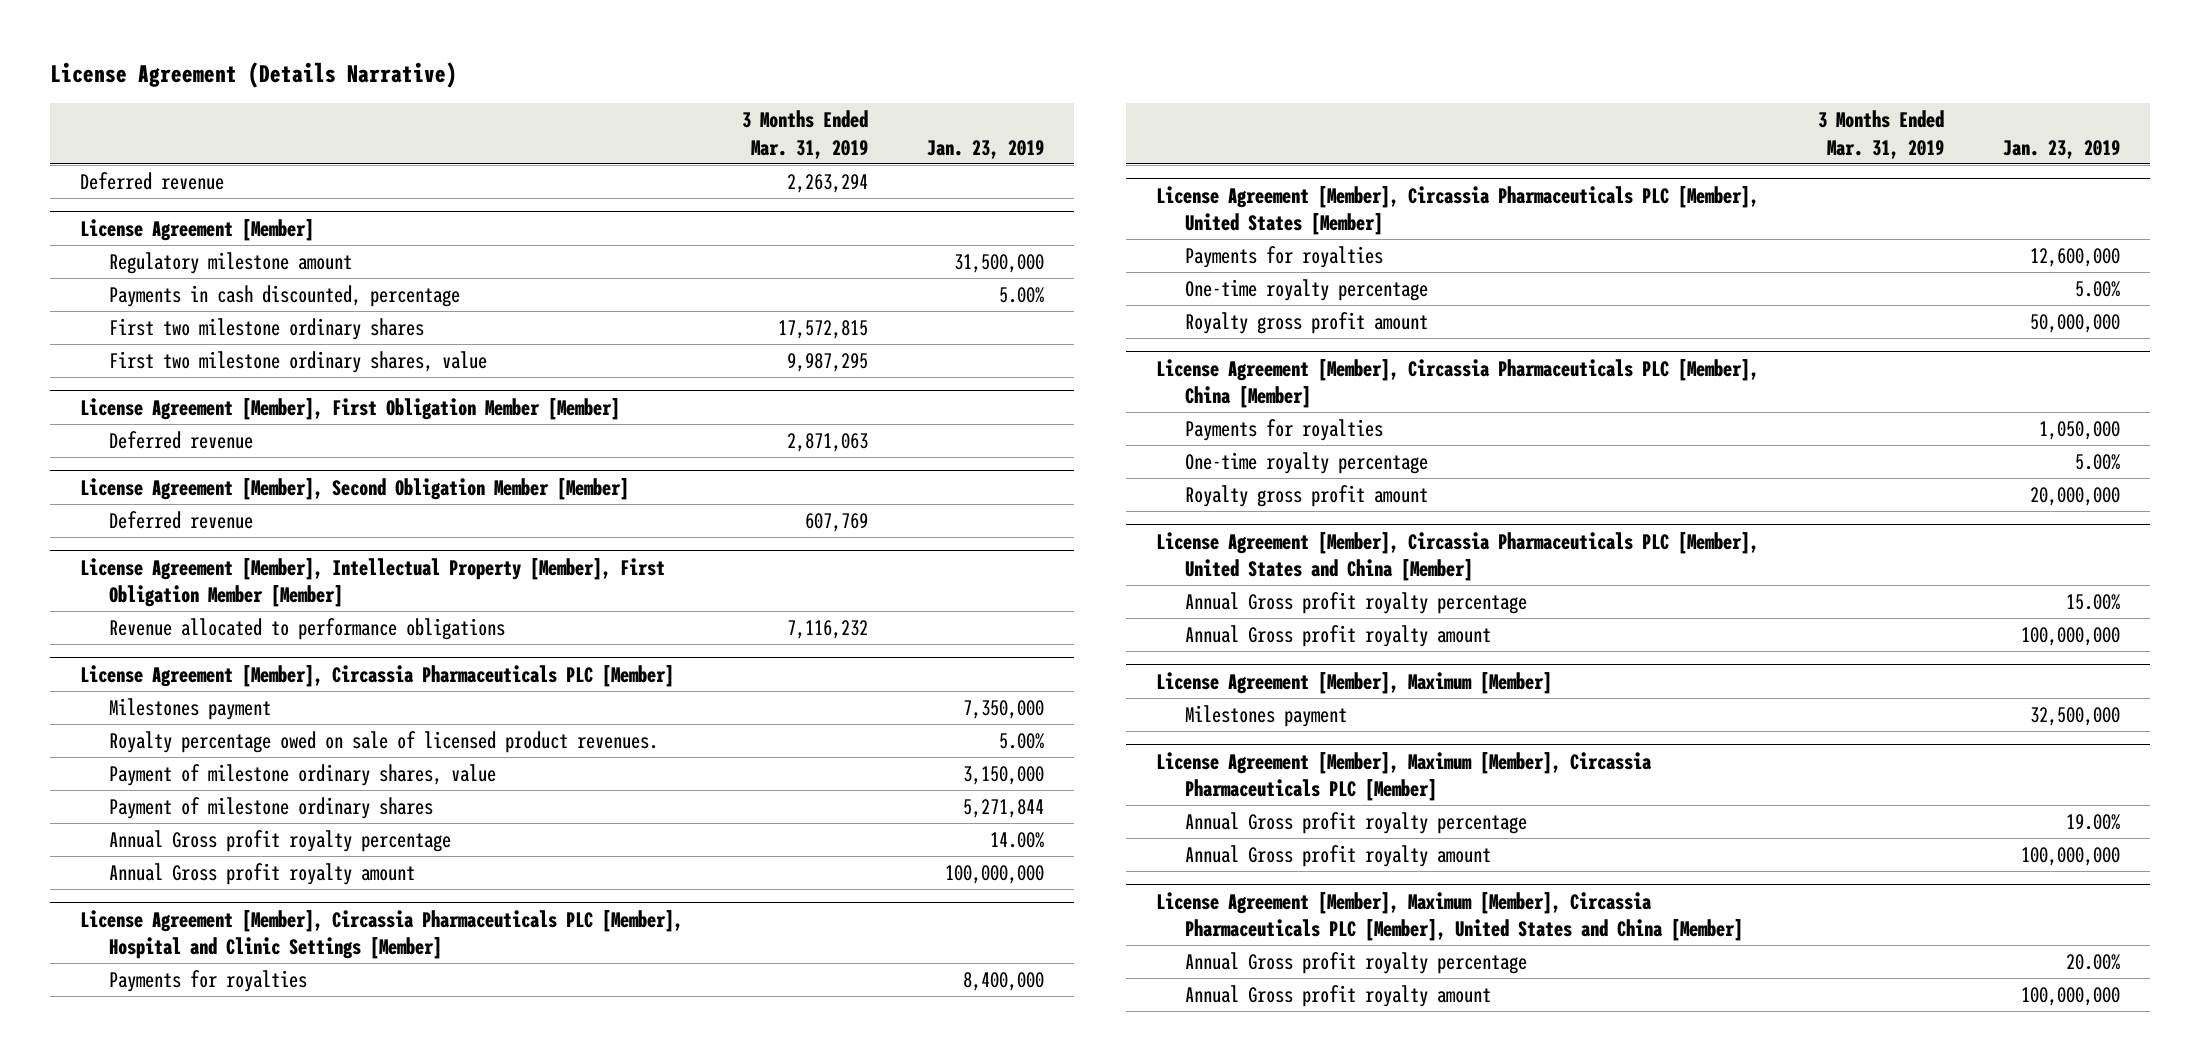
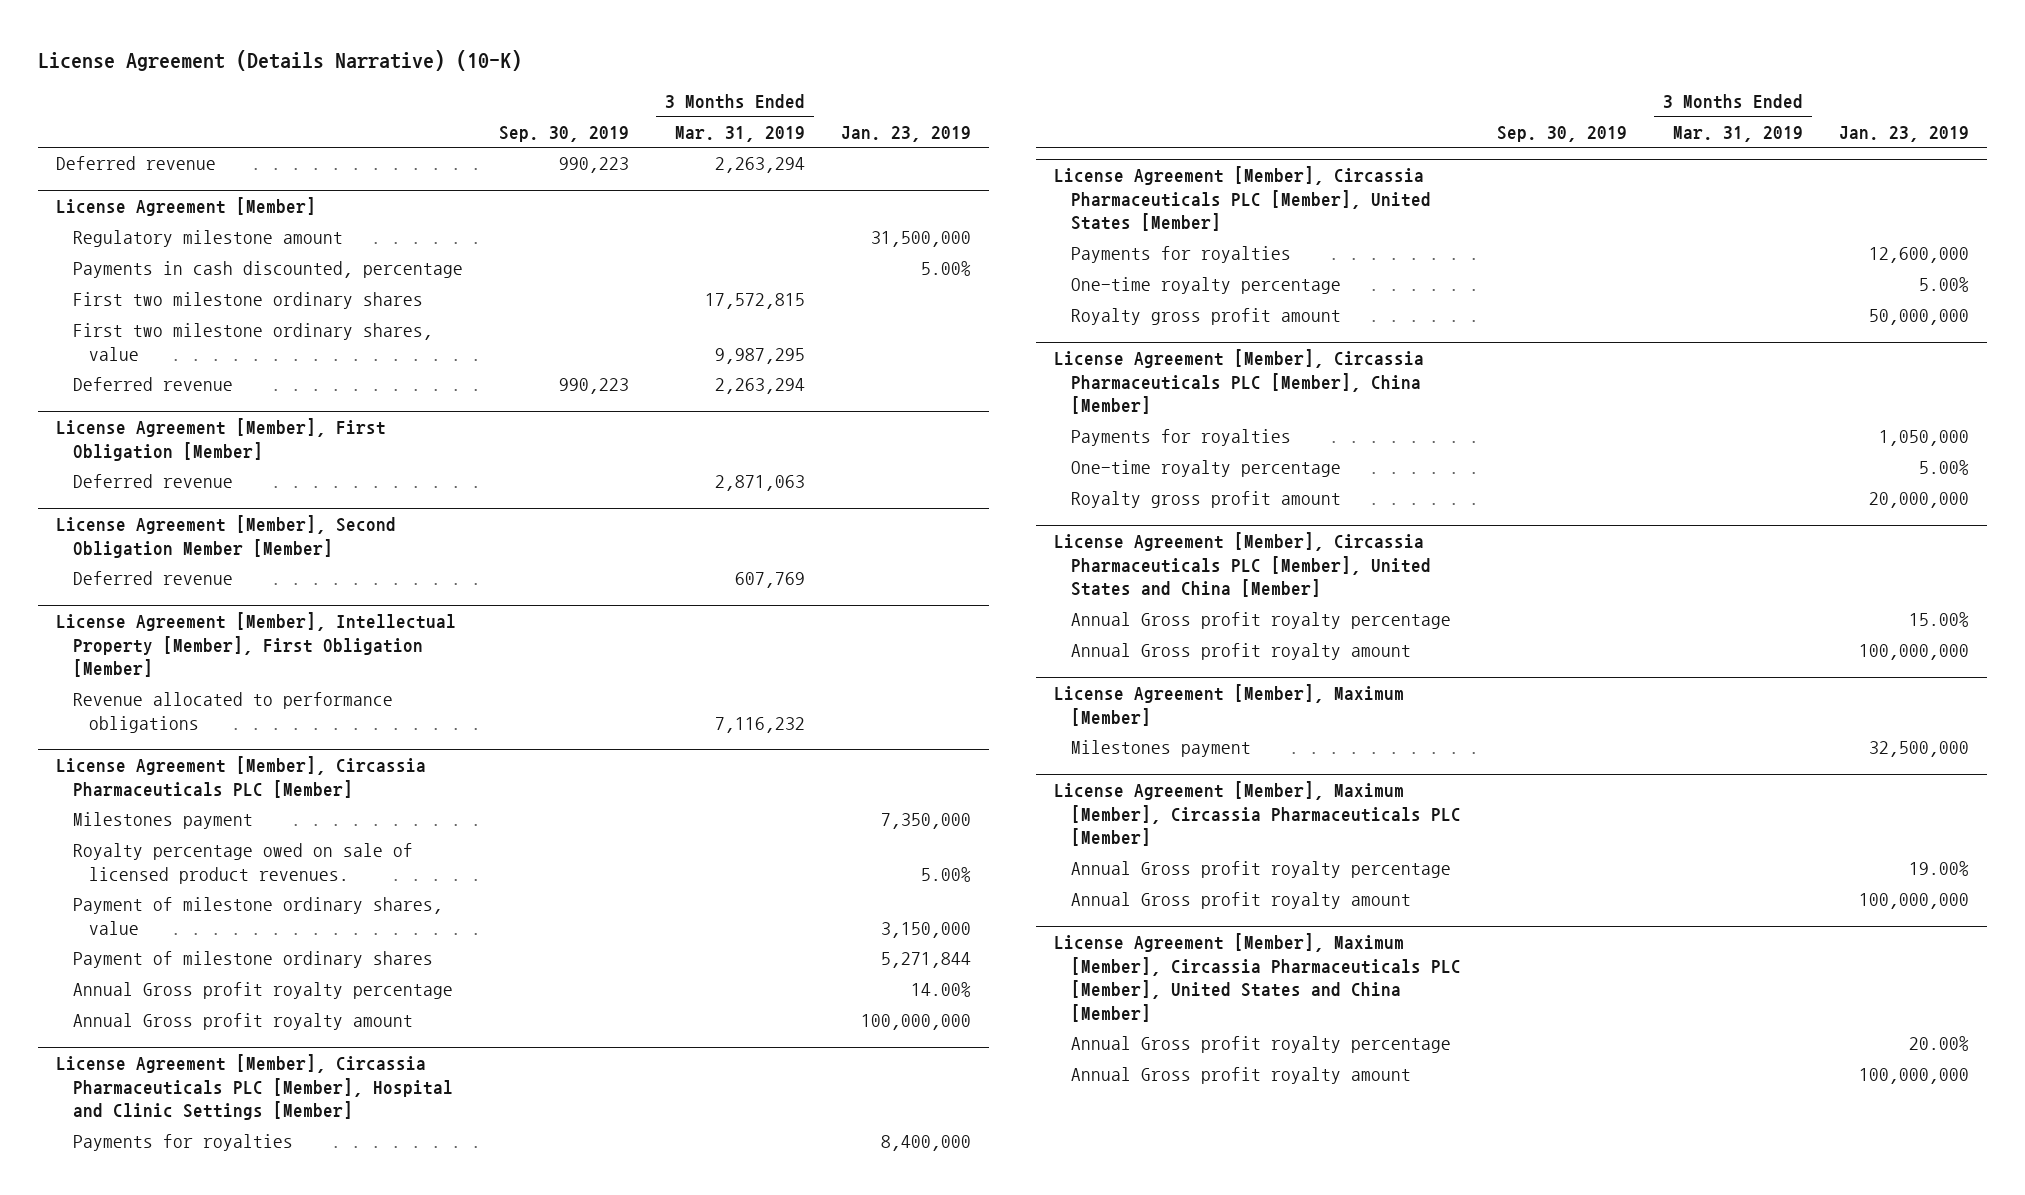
[50,62,458,89] License Agreement (Details Narrative) -> [37,49,522,71] License Agreement (Details Narrative) (10-K)
none -> [498,125,629,142] Sep. 30, 2019
none -> [72,377,233,392] Deferred revenue
[79,397,620,420] License Agreement [Member], First Obligation Member [Member] -> [55,418,386,461] License Agreement [Member], First Obligation [Member]
[79,557,665,607] License Agreement [Member], Intellectual Property [Member], First Obligation Member [Member] -> [55,612,456,678] License Agreement [Member], Intellectual Property [Member], First Obligation [Member]

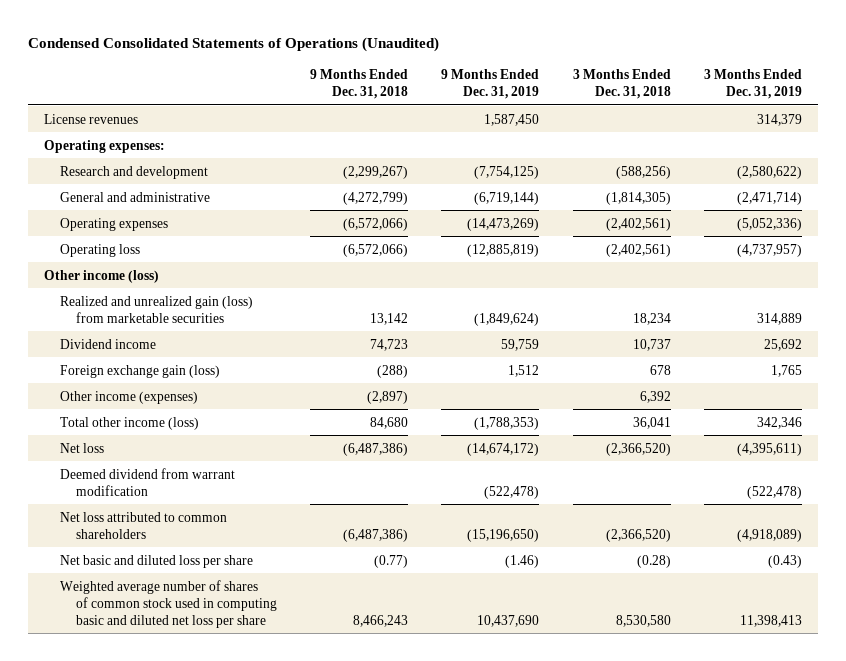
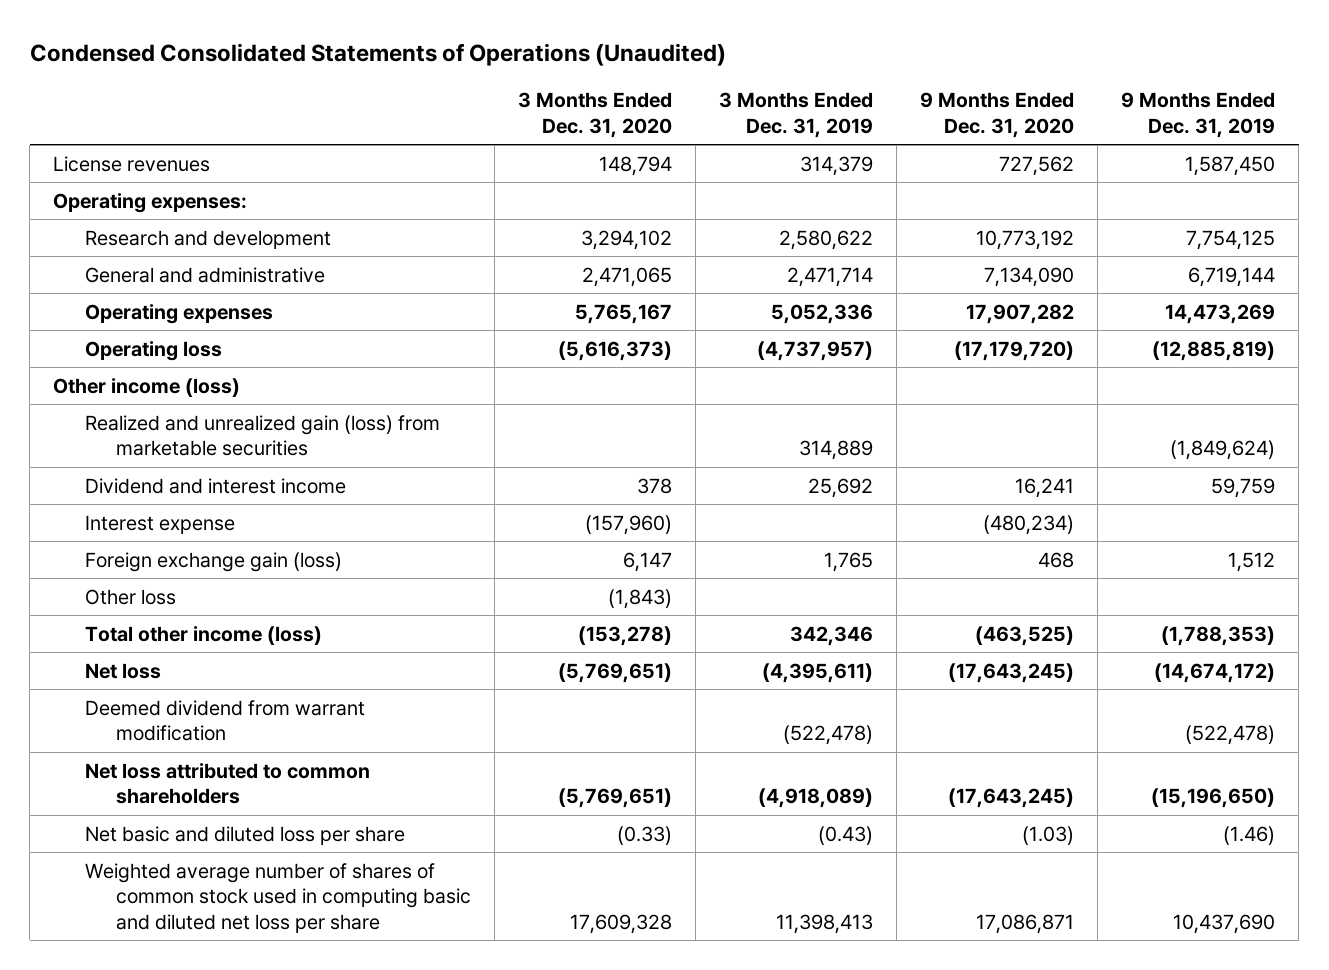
[310,68,409,99] 9 Months Ended Dec. 31, 2018 -> none
[572,68,671,99] 3 Months Ended Dec. 31, 2018 -> none
none -> [517,92,672,138] 3 Months Ended Dec. 31, 2020
none -> [920,92,1075,138] 9 Months Ended Dec. 31, 2020
[474,165,540,179] (7,754,125) -> [1186,229,1276,250] 7,754,125
[736,165,802,179] (2,580,622) -> [778,229,873,250] 2,580,622
[474,191,540,205] (6,719,144) -> [1188,266,1276,287] 6,719,144
[736,191,802,205] (2,471,714) -> [786,266,873,287] 2,471,714
[467,217,540,231] (14,473,269) -> [1165,303,1276,324] 14,473,269
[736,217,802,231] (5,052,336) -> [770,303,873,324] 5,052,336
[60,338,157,349] Dividend income -> [84,477,346,494] Dividend and interest income
none -> [84,514,235,534] Interest expense
[60,390,199,404] Other income (expenses) -> [84,588,176,605] Other loss

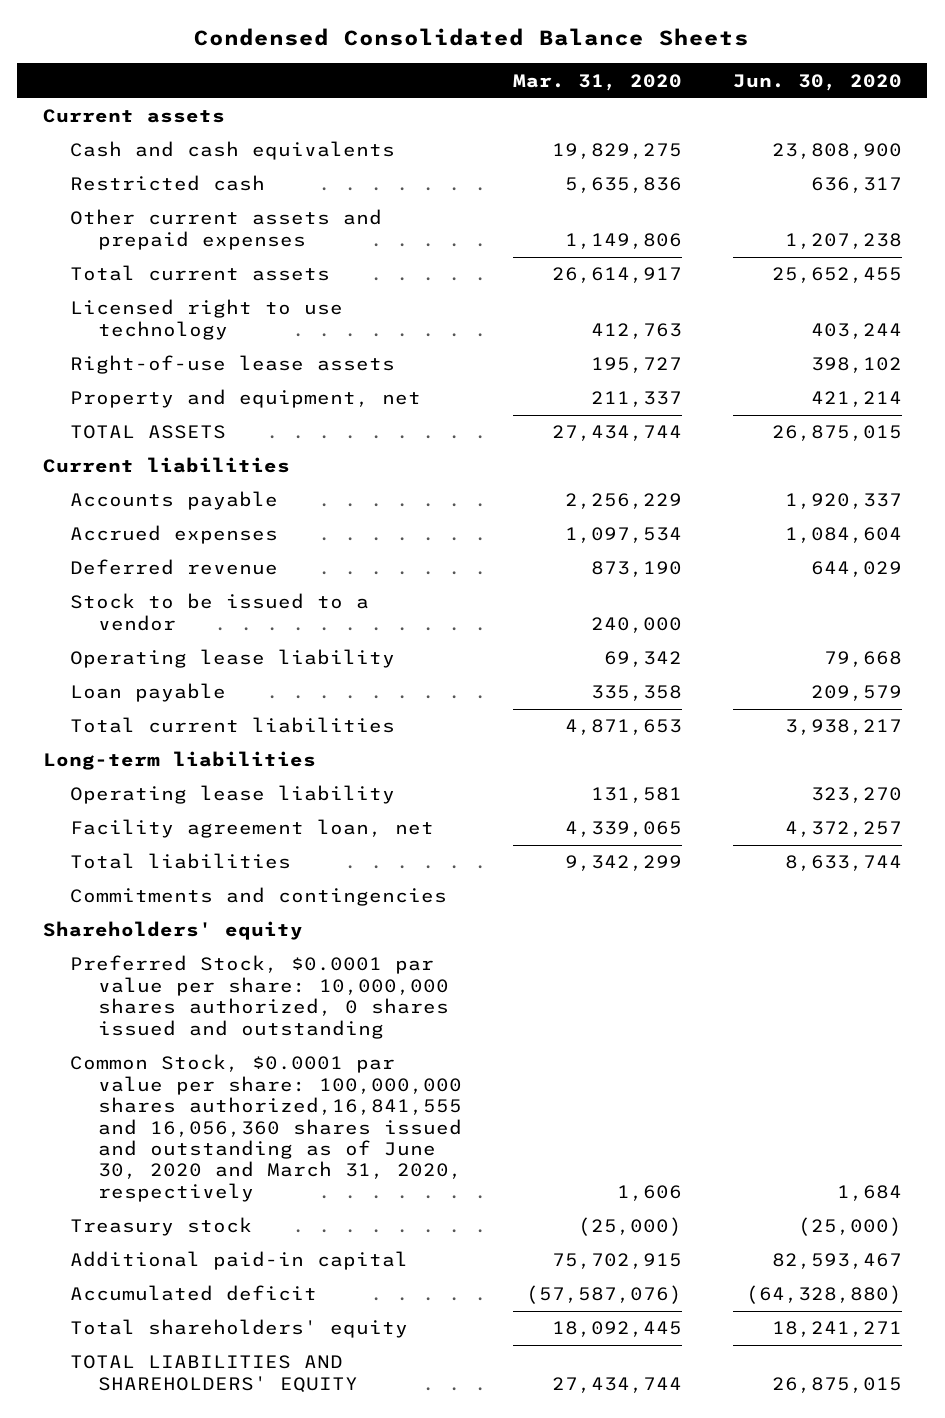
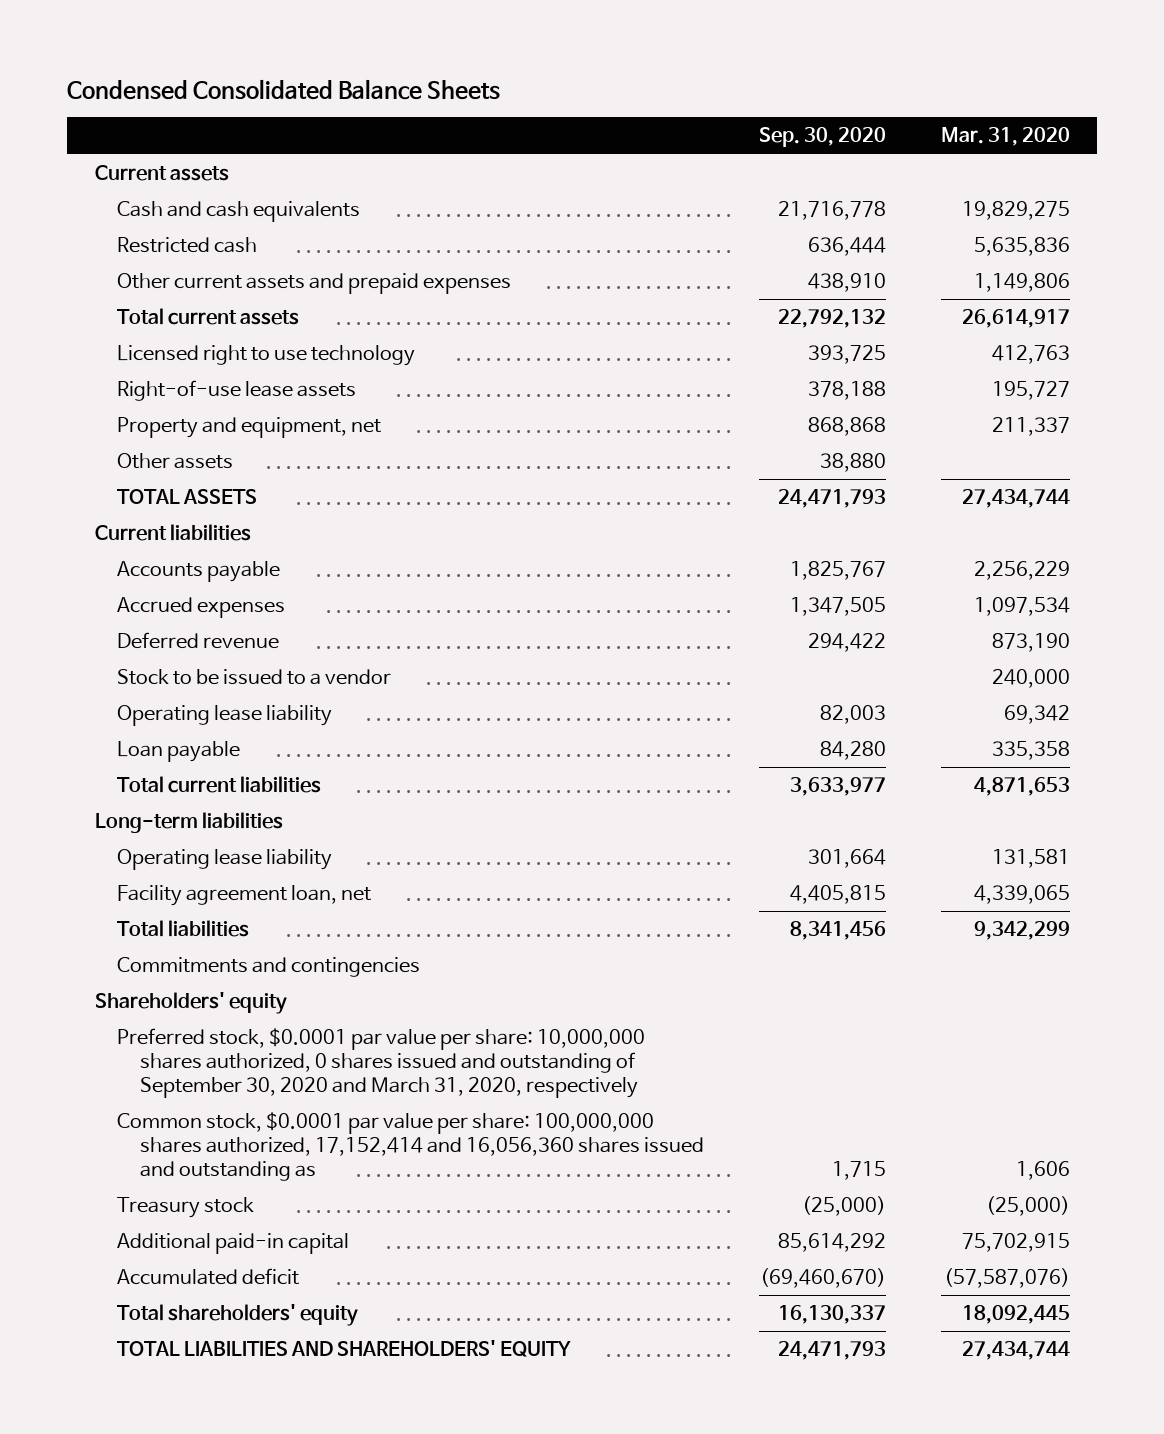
[732,73,902,91] Jun. 30, 2020 -> none
none -> [758,127,886,148] Sep. 30, 2020
none -> [117,453,234,470] Other assets
[70,955,449,1039] Preferred Stock, $0.0001 par value per share: 10,000,000 shares authorized, 0 shares issued and outstanding -> [117,1028,646,1098] Preferred stock, $0.0001 par value per share: 10,000,000 shares authorized, 0 shares issued and outstanding of September 30, 2020 and March 31, 2020, respectively
[70,1054,462,1202] Common Stock, $0.0001 par value per share: 100,000,000 shares authorized,16,841,555 and 16,056,360 shares issued and outstanding as of June 30, 2020 and March 31, 2020, respectively -> [117,1112,705,1181] Common stock, $0.0001 par value per share: 100,000,000 shares authorized, 17,152,414 and 16,056,360 shares issued and outstanding as

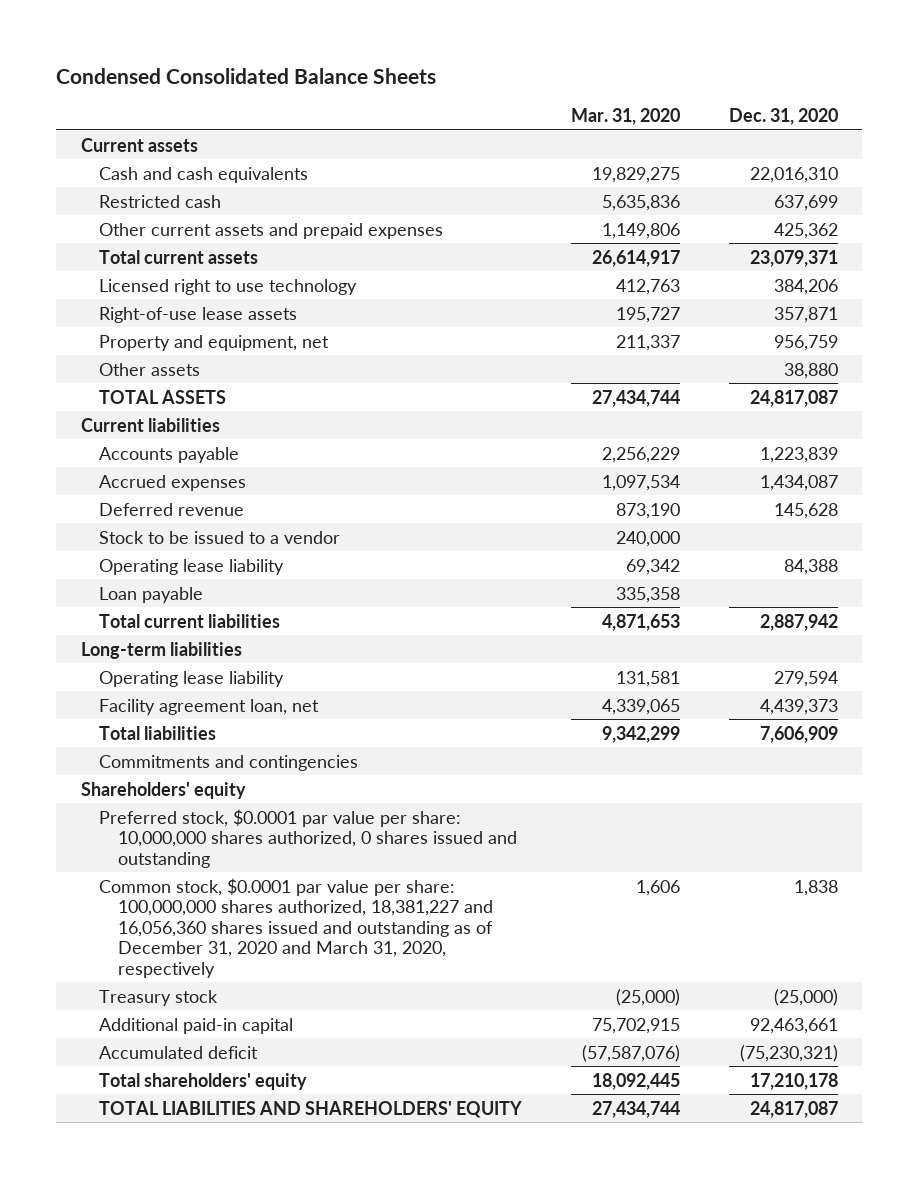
[758,127,886,148] Sep. 30, 2020 -> none
none -> [728,107,838,125] Dec. 31, 2020
[117,1028,646,1098] Preferred stock, $0.0001 par value per share: 10,000,000 shares authorized, 0 shares issued and outstanding of September 30, 2020 and March 31, 2020, respectively -> [99,808,517,868] Preferred stock, $0.0001 par value per share: 10,000,000 shares authorized, 0 shares issued and outstanding
[117,1112,705,1181] Common stock, $0.0001 par value per share: 100,000,000 shares authorized, 17,152,414 and 16,056,360 shares issued and outstanding as -> [99,877,493,978] Common stock, $0.0001 par value per share: 100,000,000 shares authorized, 18,381,227 and 16,056,360 shares issued and outstanding as of December 31, 2020 and March 31, 2020, respectively

